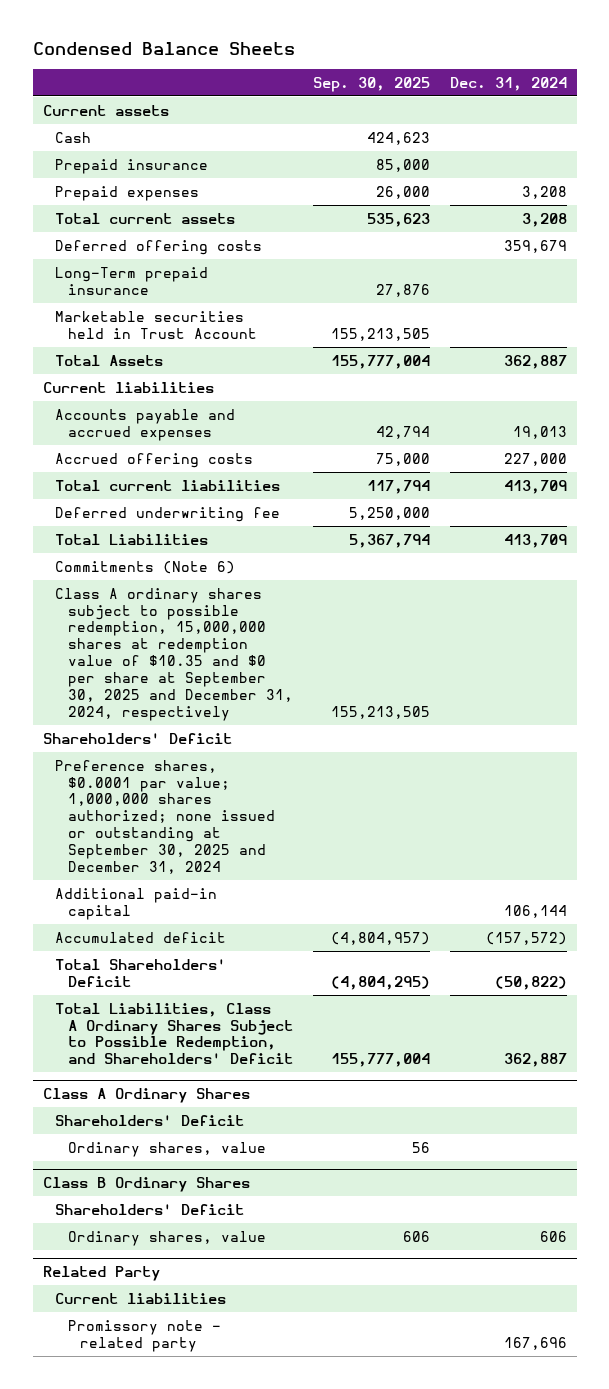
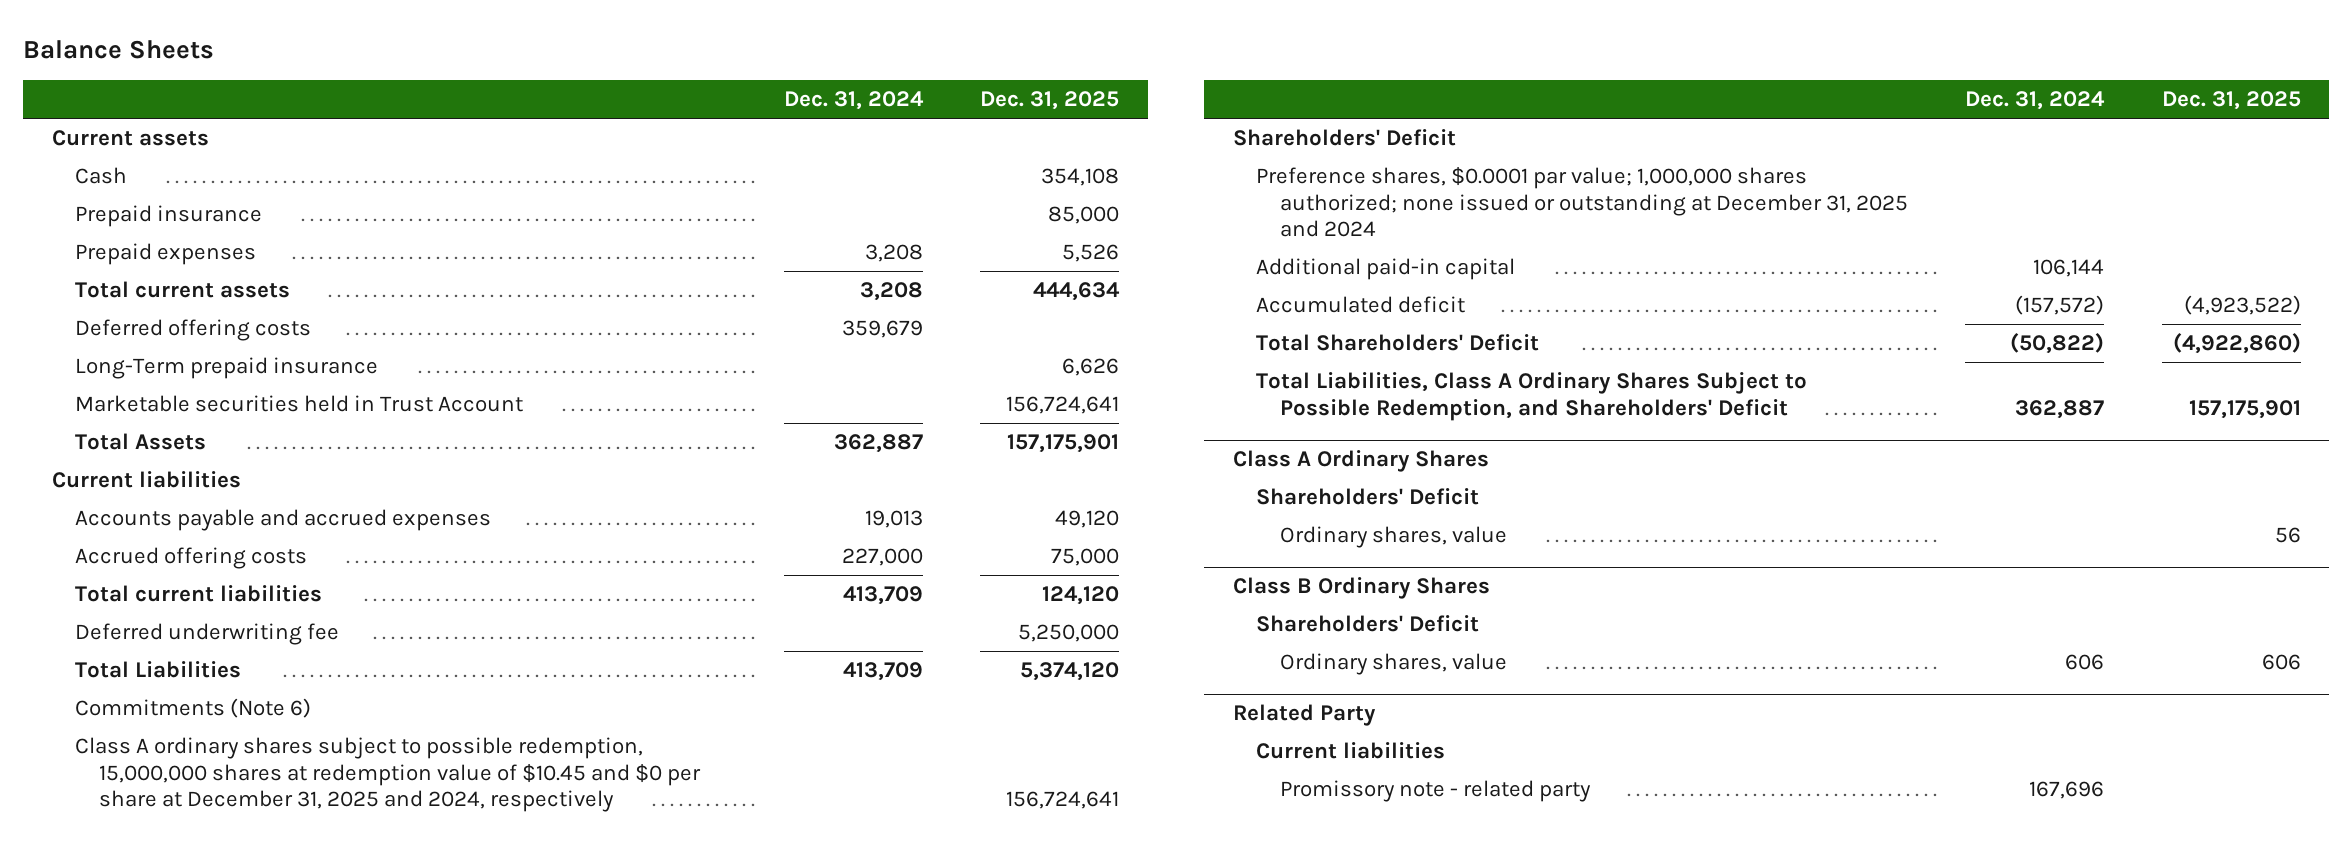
[32,41,295,55] Condensed Balance Sheets -> [22,39,214,59] Balance Sheets
[312,76,430,92] Sep. 30, 2025 -> none
none -> [980,91,1120,111] Dec. 31, 2025
[55,587,293,721] Class A ordinary shares subject to possible redemption, 15,000,000 shares at redemption value of $10.35 and $0 per share at September 30, 2025 and December 31, 2024, respectively -> [75,737,701,813] Class A ordinary shares subject to possible redemption, 15,000,000 shares at redemption value of $10.45 and $0 per share at December 31, 2025 and 2024, respectively
[55,759,275,875] Preference shares, $0.0001 par value; 1,000,000 shares authorized; none issued or outstanding at September 30, 2025 and December 31, 2024 -> [1256,167,1909,238] Preference shares, $0.0001 par value; 1,000,000 shares authorized; none issued or outstanding at December 31, 2025 and 2024

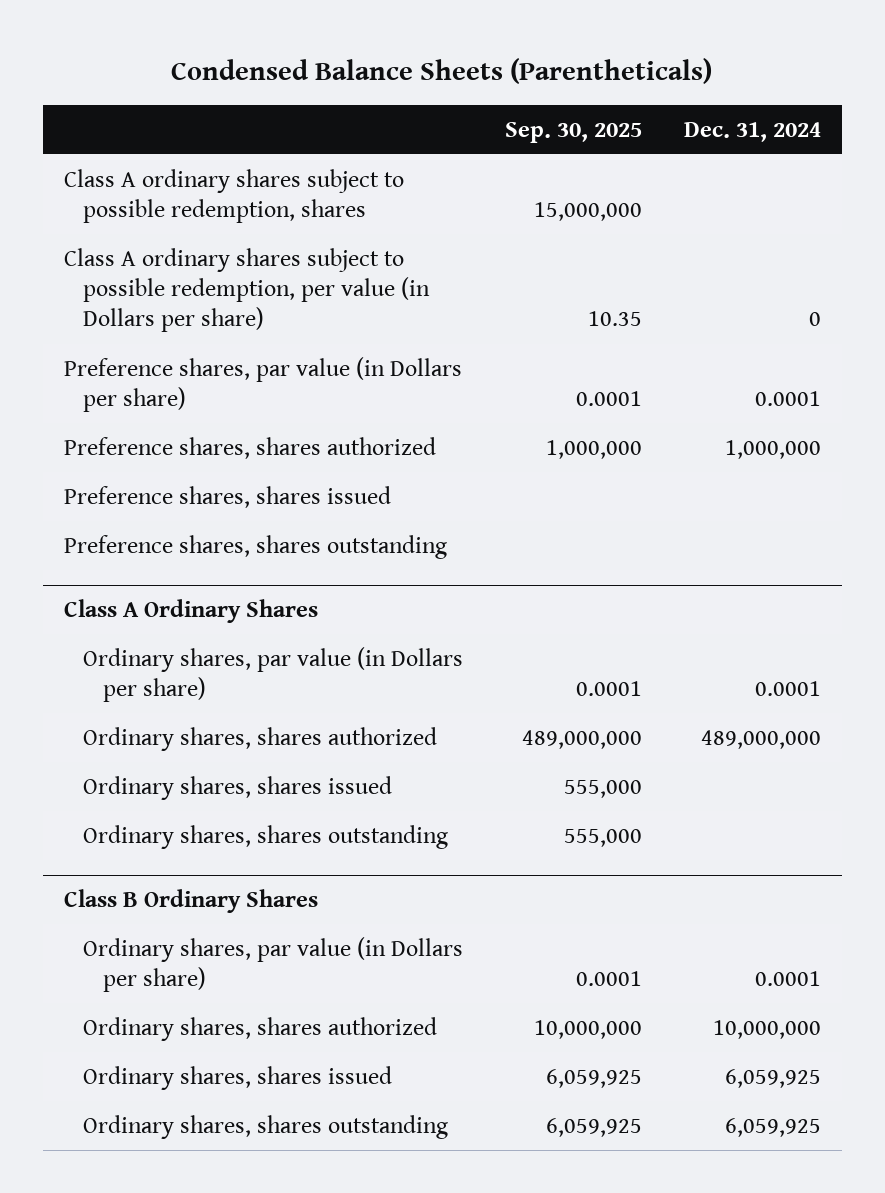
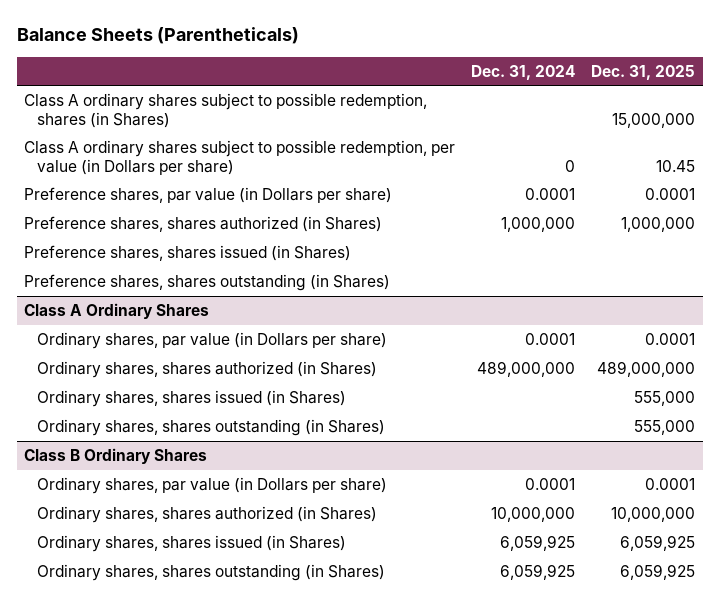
[171,58,713,85] Condensed Balance Sheets (Parentheticals) -> [16,26,299,44] Balance Sheets (Parentheticals)
[505,121,643,143] Sep. 30, 2025 -> none
none -> [591,64,696,80] Dec. 31, 2025
[63,169,404,224] Class A ordinary shares subject to possible redemption, shares -> [24,93,428,128] Class A ordinary shares subject to possible redemption, shares (in Shares)
[63,437,436,460] Preference shares, shares authorized -> [24,216,383,233] Preference shares, shares authorized (in Shares)
[63,486,391,509] Preference shares, shares issued -> [24,245,352,262] Preference shares, shares issued (in Shares)
[63,535,447,560] Preference shares, shares outstanding -> [24,274,391,292] Preference shares, shares outstanding (in Shares)
[83,727,438,752] Ordinary shares, shares authorized -> [37,361,378,379] Ordinary shares, shares authorized (in Shares)
[83,776,393,801] Ordinary shares, shares issued -> [37,390,347,408] Ordinary shares, shares issued (in Shares)
[83,825,449,850] Ordinary shares, shares outstanding -> [37,419,386,437] Ordinary shares, shares outstanding (in Shares)
[83,1017,438,1042] Ordinary shares, shares authorized -> [37,506,378,524] Ordinary shares, shares authorized (in Shares)
[83,1066,393,1091] Ordinary shares, shares issued -> [37,535,347,553] Ordinary shares, shares issued (in Shares)
[83,1115,449,1140] Ordinary shares, shares outstanding -> [37,564,386,582] Ordinary shares, shares outstanding (in Shares)

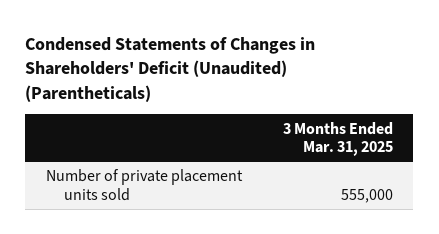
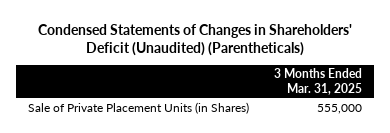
[45,169,243,201] Number of private placement units sold -> [28,102,250,115] Sale of Private Placement Units (in Shares)

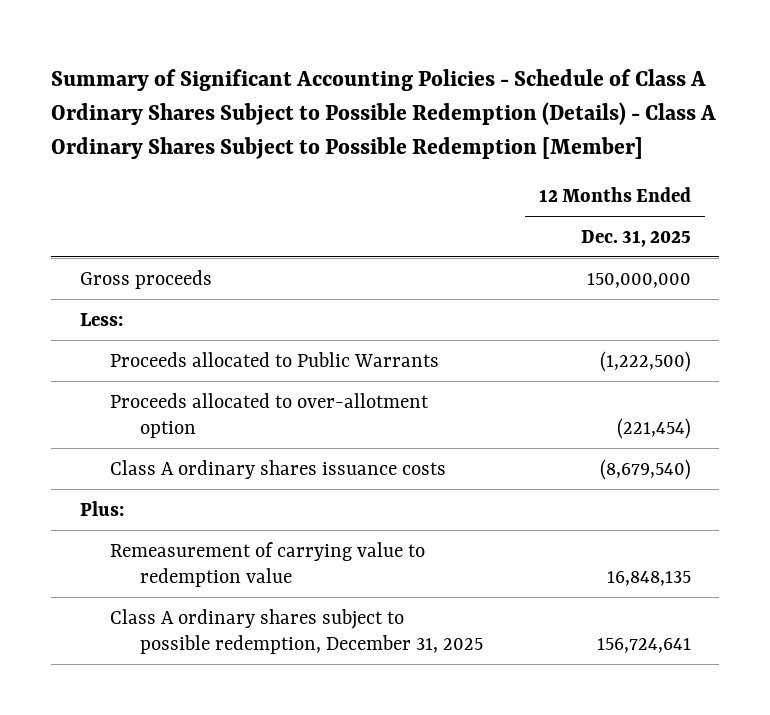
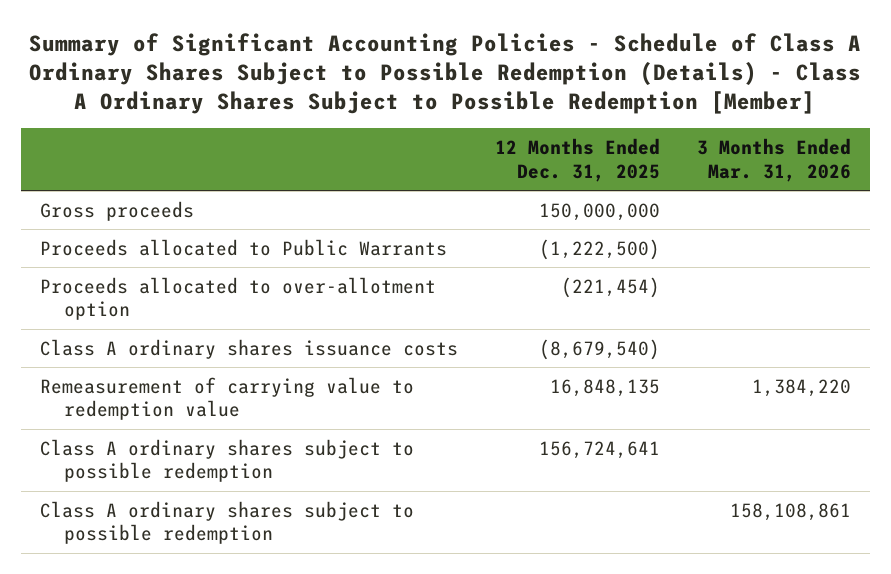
none -> [697,138,852,182] 3 Months Ended Mar. 31, 2026
[79,312,123,326] Less: -> none
[79,500,124,516] Plus: -> none
[109,608,483,655] Class A ordinary shares subject to possible redemption, December 31, 2025 -> [39,438,414,483] Class A ordinary shares subject to possible redemption
none -> [39,500,414,545] Class A ordinary shares subject to possible redemption

